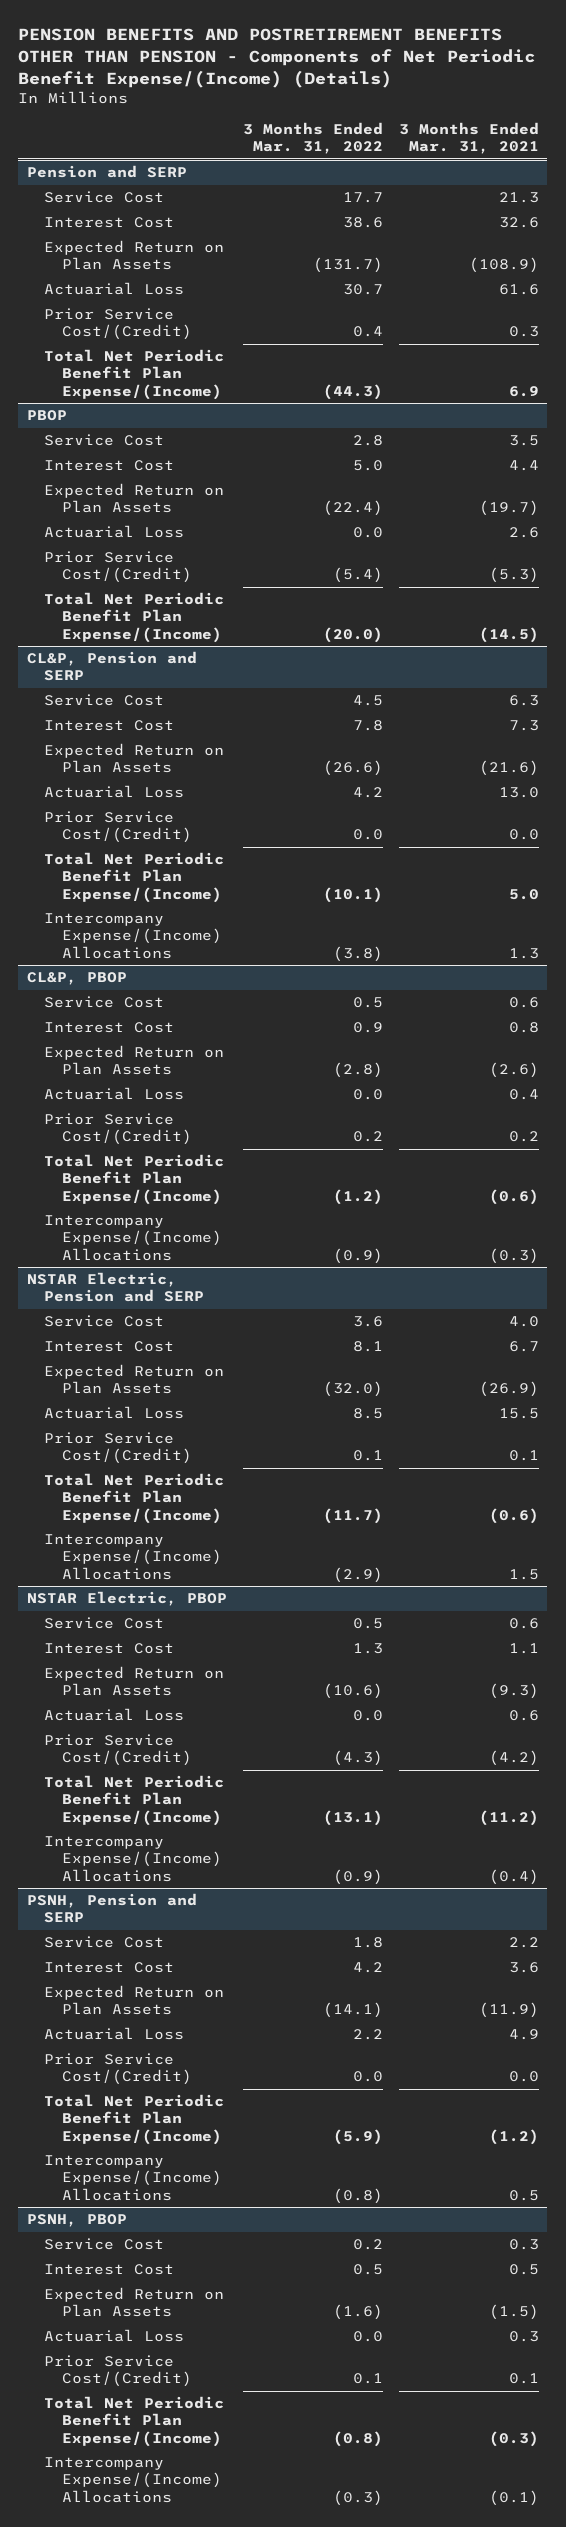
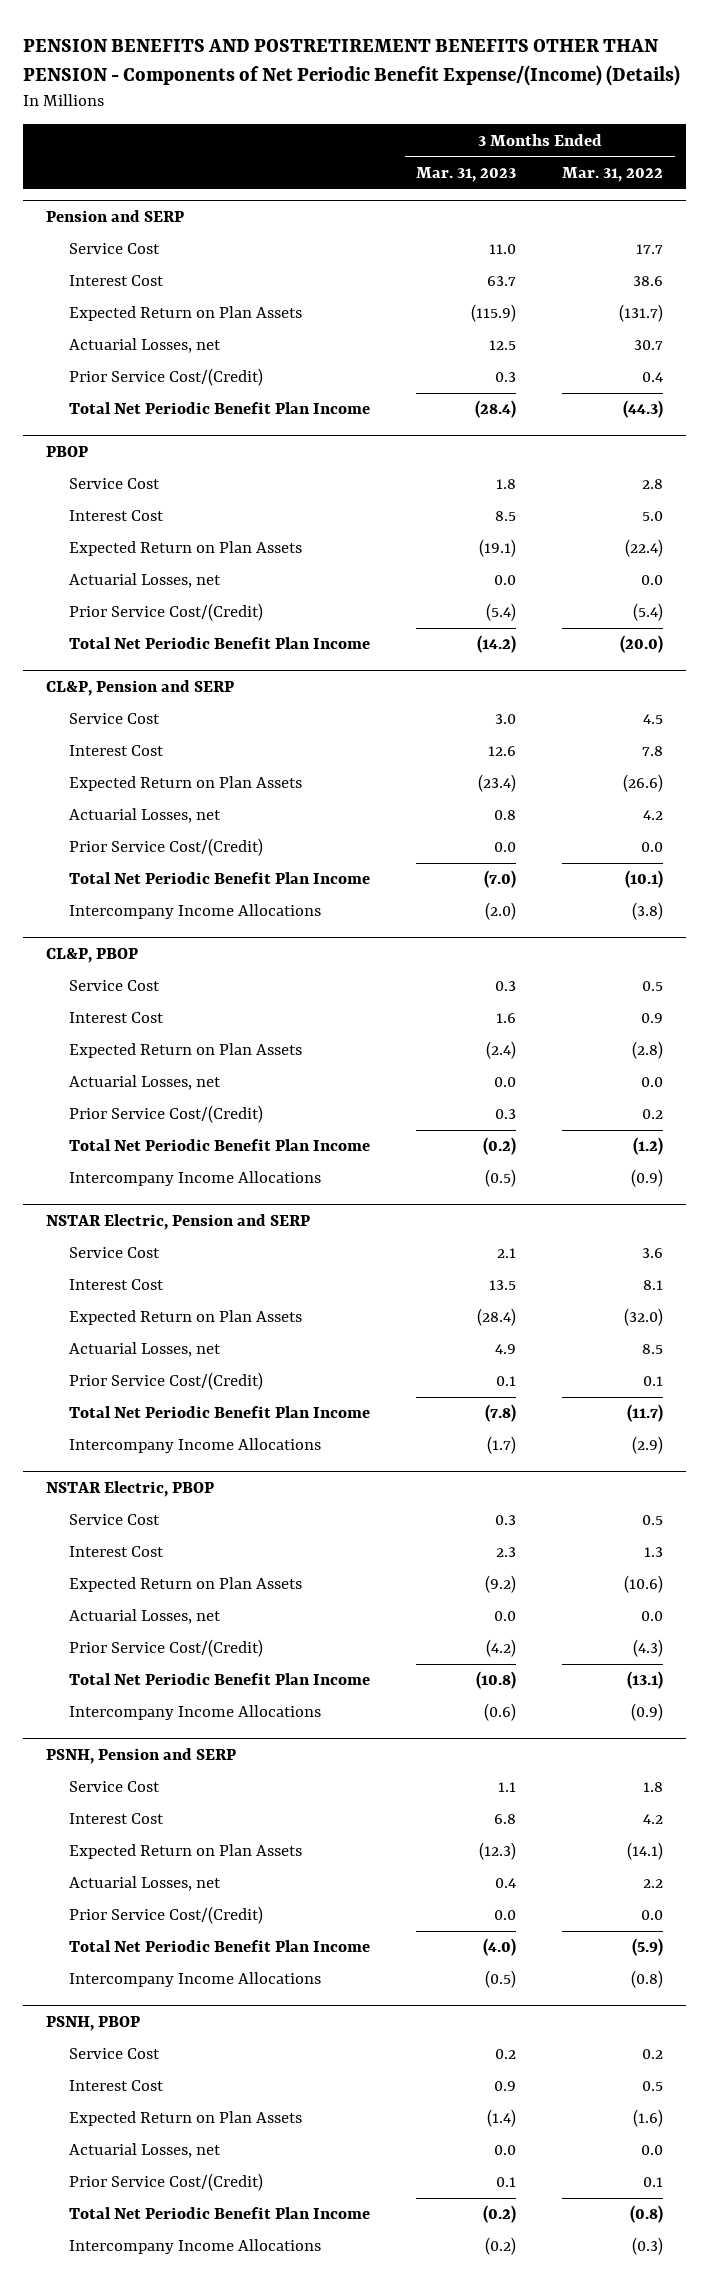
[399,122,540,155] 3 Months Ended Mar. 31, 2021 -> none
none -> [416,166,517,182] Mar. 31, 2023
[44,282,185,296] Actuarial Loss -> [69,338,222,354] Actuarial Losses, net
[44,349,225,400] Total Net Periodic Benefit Plan Expense/(Income) -> [69,402,371,415] Total Net Periodic Benefit Plan Income
[44,525,185,539] Actuarial Loss -> [69,573,222,589] Actuarial Losses, net
[44,592,225,643] Total Net Periodic Benefit Plan Expense/(Income) -> [69,637,371,650] Total Net Periodic Benefit Plan Income
[44,785,185,799] Actuarial Loss -> [69,808,222,824] Actuarial Losses, net
[44,852,225,903] Total Net Periodic Benefit Plan Expense/(Income) -> [69,872,371,885] Total Net Periodic Benefit Plan Income
[44,913,222,959] Intercompany Expense/(Income) Allocations -> [69,904,322,920] Intercompany Income Allocations
[44,1087,185,1101] Actuarial Loss -> [69,1075,222,1091] Actuarial Losses, net
[44,1154,225,1205] Total Net Periodic Benefit Plan Expense/(Income) -> [69,1139,371,1152] Total Net Periodic Benefit Plan Income
[44,1215,222,1261] Intercompany Expense/(Income) Allocations -> [69,1171,322,1187] Intercompany Income Allocations
[44,1406,185,1420] Actuarial Loss -> [69,1342,222,1358] Actuarial Losses, net
[44,1473,225,1524] Total Net Periodic Benefit Plan Expense/(Income) -> [69,1406,371,1419] Total Net Periodic Benefit Plan Income
[44,1534,222,1580] Intercompany Expense/(Income) Allocations -> [69,1438,322,1454] Intercompany Income Allocations
[44,1708,185,1722] Actuarial Loss -> [69,1609,222,1625] Actuarial Losses, net
[44,1775,225,1826] Total Net Periodic Benefit Plan Expense/(Income) -> [69,1673,371,1686] Total Net Periodic Benefit Plan Income
[44,1836,222,1882] Intercompany Expense/(Income) Allocations -> [69,1705,322,1721] Intercompany Income Allocations
[44,2027,185,2041] Actuarial Loss -> [69,1876,222,1892] Actuarial Losses, net
[44,2094,225,2145] Total Net Periodic Benefit Plan Expense/(Income) -> [69,1940,371,1953] Total Net Periodic Benefit Plan Income
[44,2155,222,2201] Intercompany Expense/(Income) Allocations -> [69,1972,322,1988] Intercompany Income Allocations
[44,2329,185,2343] Actuarial Loss -> [69,2143,222,2159] Actuarial Losses, net
[44,2396,225,2447] Total Net Periodic Benefit Plan Expense/(Income) -> [69,2207,371,2220] Total Net Periodic Benefit Plan Income
[44,2457,222,2503] Intercompany Expense/(Income) Allocations -> [69,2239,322,2255] Intercompany Income Allocations

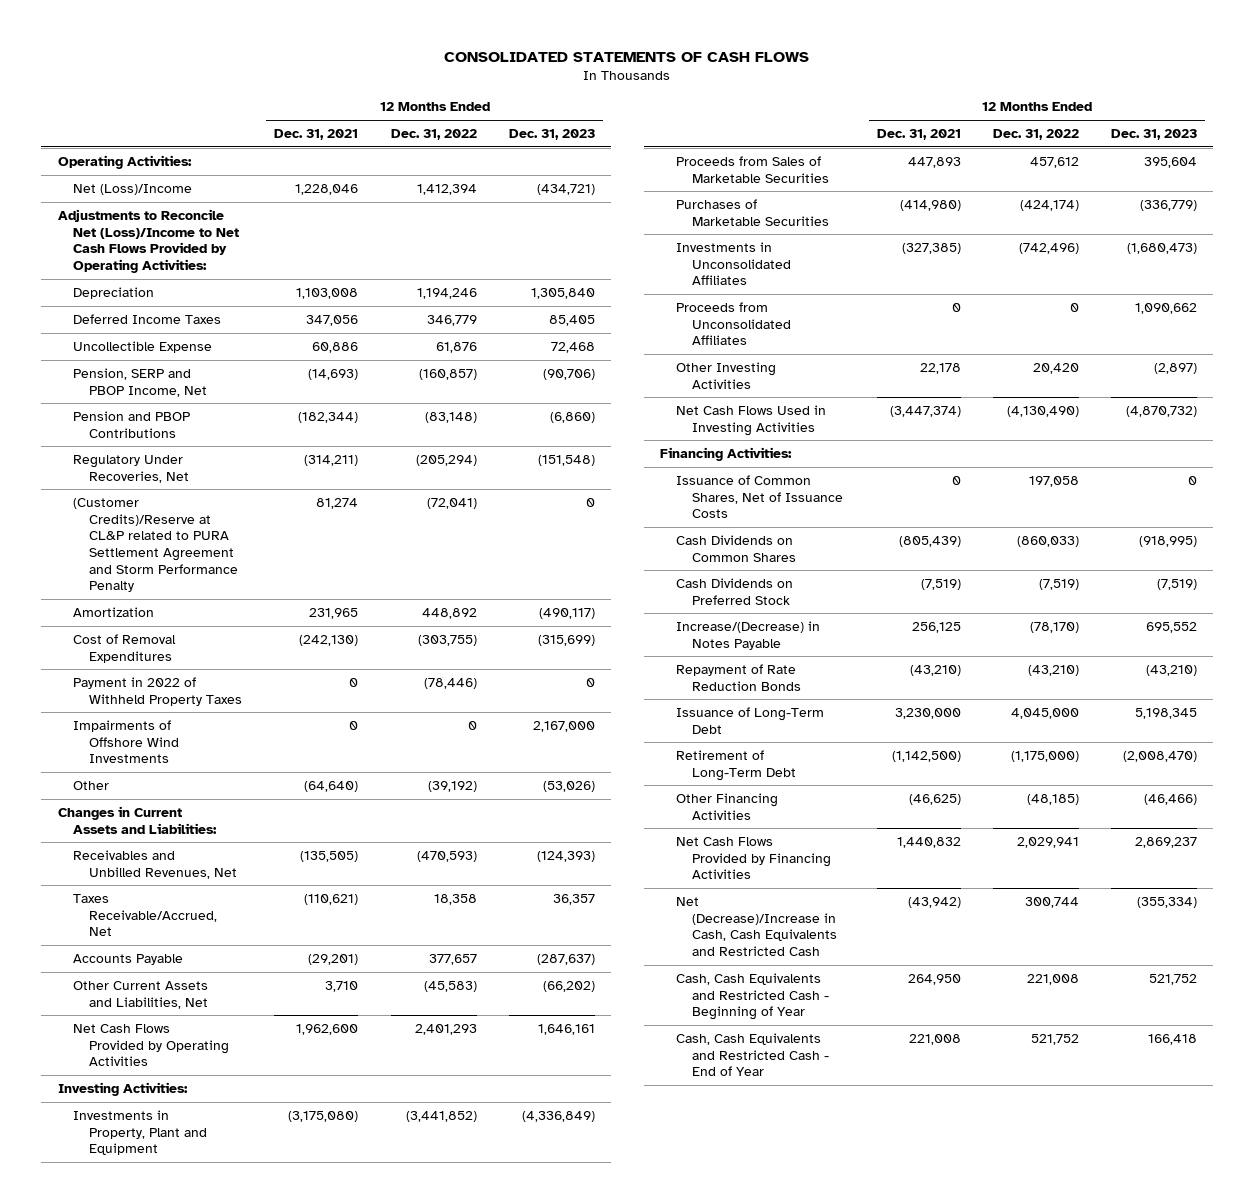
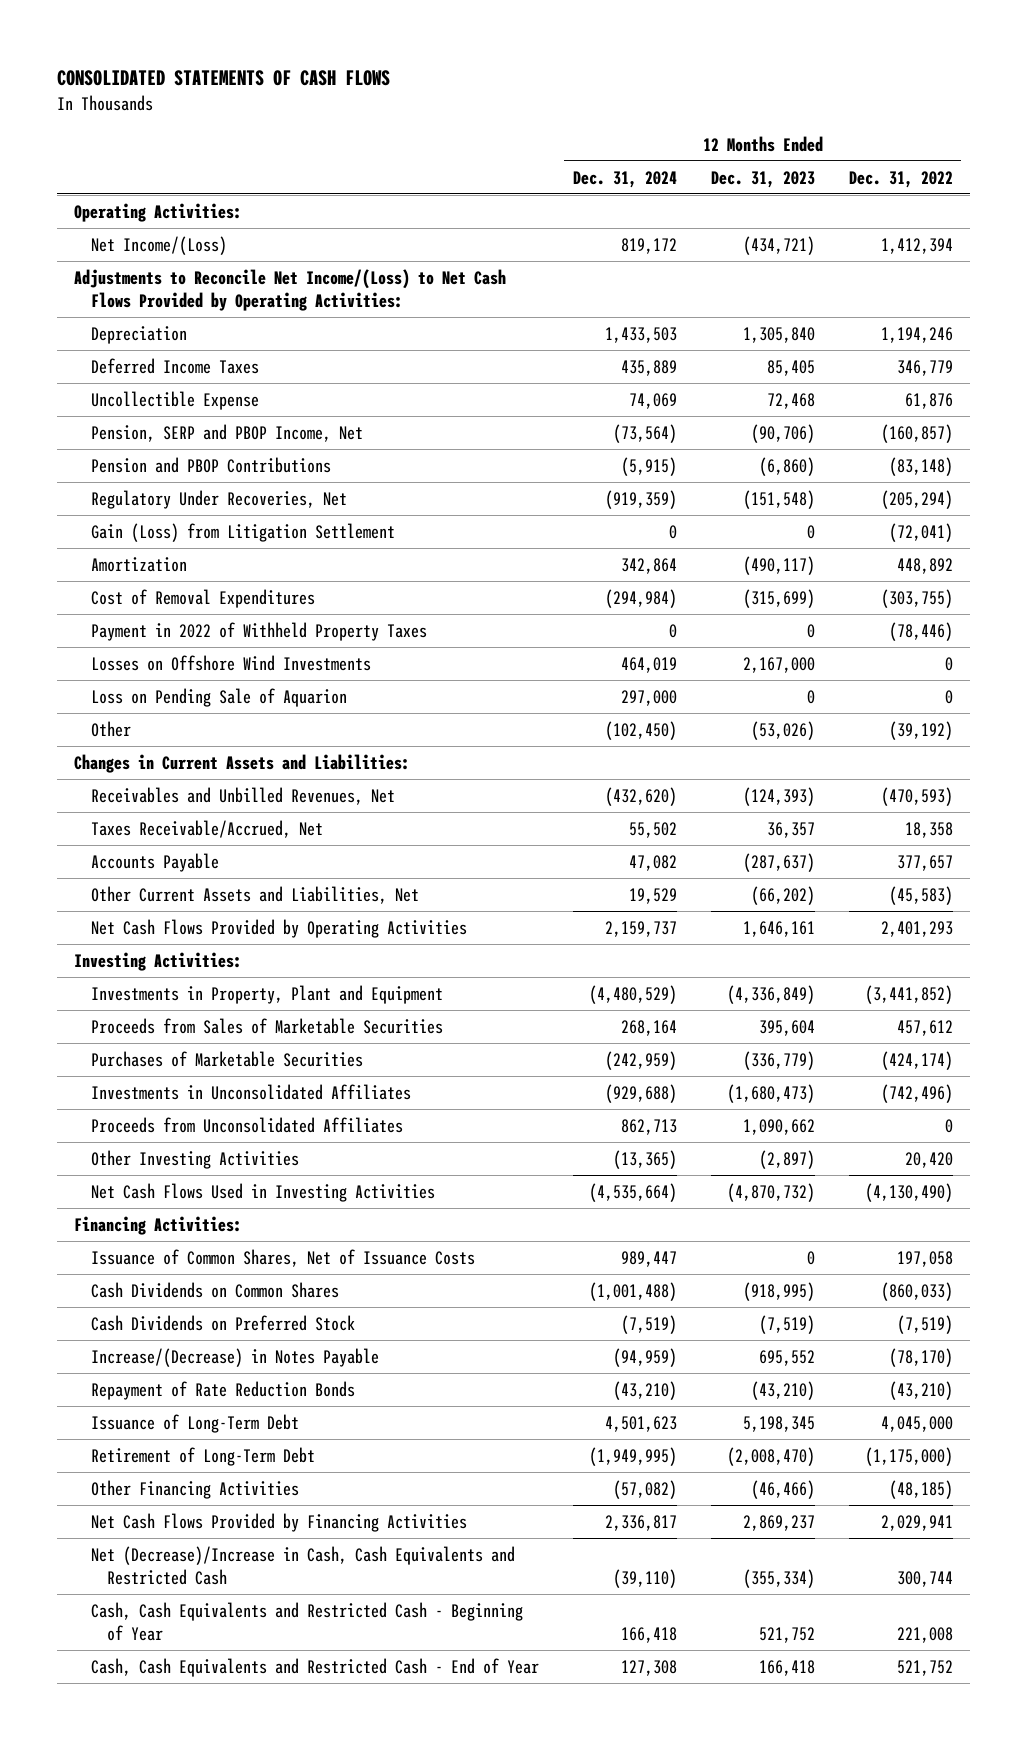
[274,128,359,140] Dec. 31, 2021 -> none
none -> [572,170,677,188] Dec. 31, 2024
[73,183,193,195] Net (Loss)/Income -> [90,235,227,255] Net Income/(Loss)
[57,208,240,273] Adjustments to Reconcile Net (Loss)/Income to Net Cash Flows Provided by Operating Activities: -> [74,268,507,311] Adjustments to Reconcile Net Income/(Loss) to Net Cash Flows Provided by Operating Activities:
[73,497,239,593] (Customer Credits)/Reserve at CL&P related to PURA Settlement Agreement and Storm Performance Penalty -> [90,522,395,542] Gain (Loss) from Litigation Settlement
[73,719,180,764] Impairments of Offshore Wind Investments -> [90,654,371,671] Losses on Offshore Wind Investments
none -> [90,687,347,707] Loss on Pending Sale of Aquarion

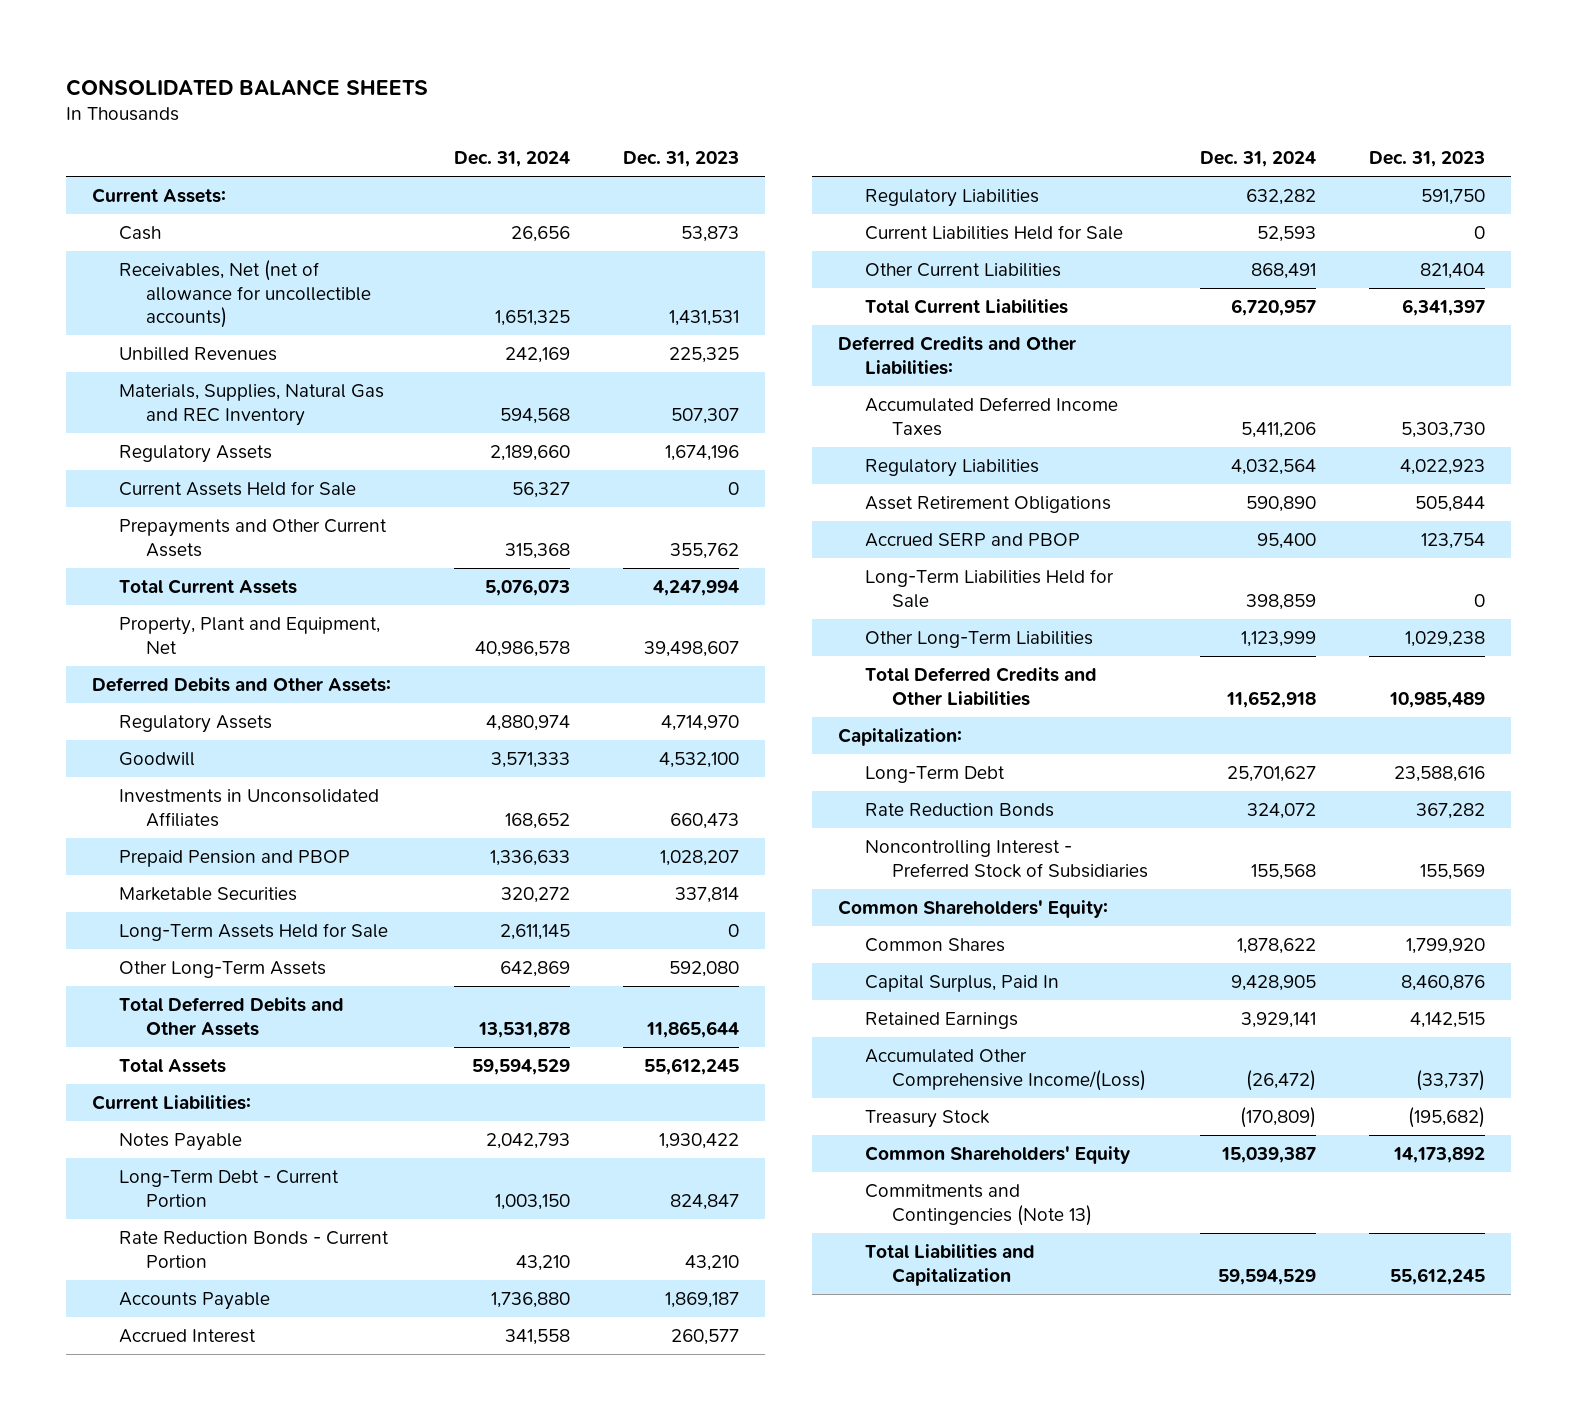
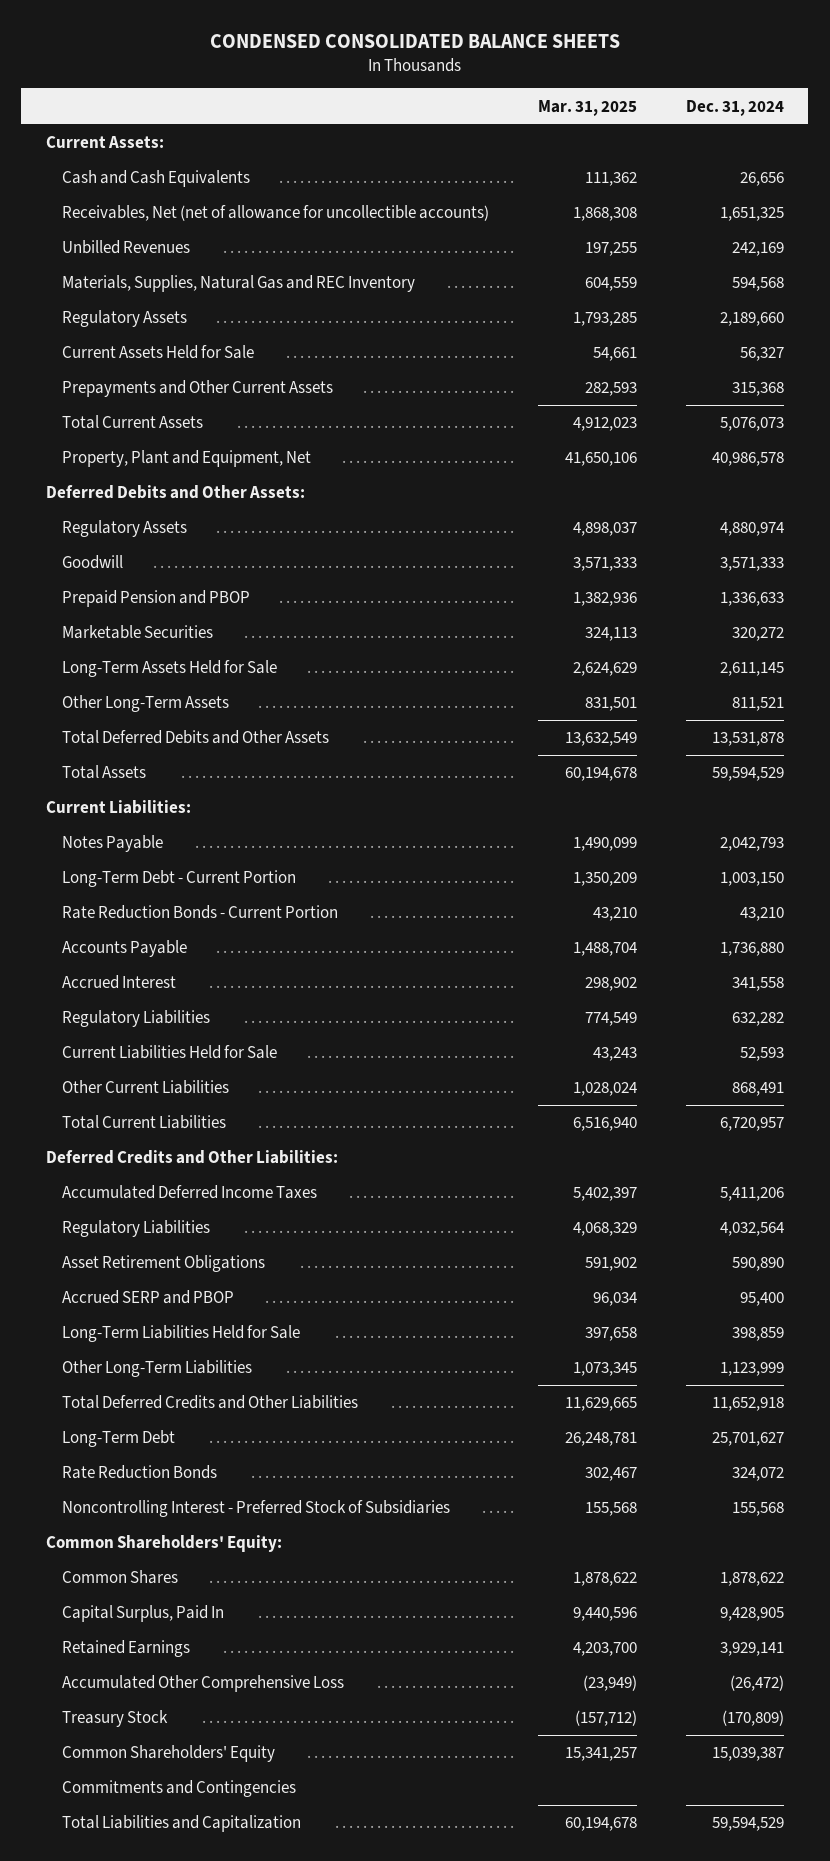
[65,79,428,97] CONSOLIDATED BALANCE SHEETS -> [209,33,620,48] CONDENSED CONSOLIDATED BALANCE SHEETS
[622,151,739,168] Dec. 31, 2023 -> none
none -> [538,99,638,116] Mar. 31, 2025
[118,225,161,240] Cash -> [62,170,251,188] Cash and Cash Equivalents
[118,788,379,827] Investments in Unconsolidated Affiliates -> none
[500,960,571,977] 642,869 -> [731,697,784,712] 811,521
[838,727,963,746] Capitalization: -> none
[864,1048,1146,1091] Accumulated Other Comprehensive Income/(Loss) -> [62,1675,345,1693] Accumulated Other Comprehensive Loss
[864,1183,1092,1226] Commitments and Contingencies (Note 13) -> [62,1780,297,1798] Commitments and Contingencies

